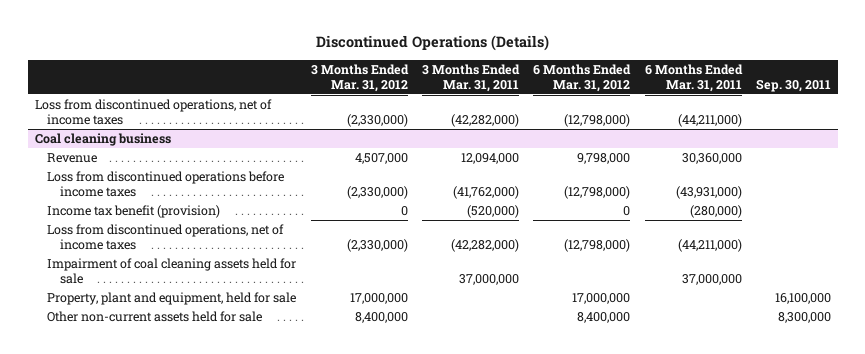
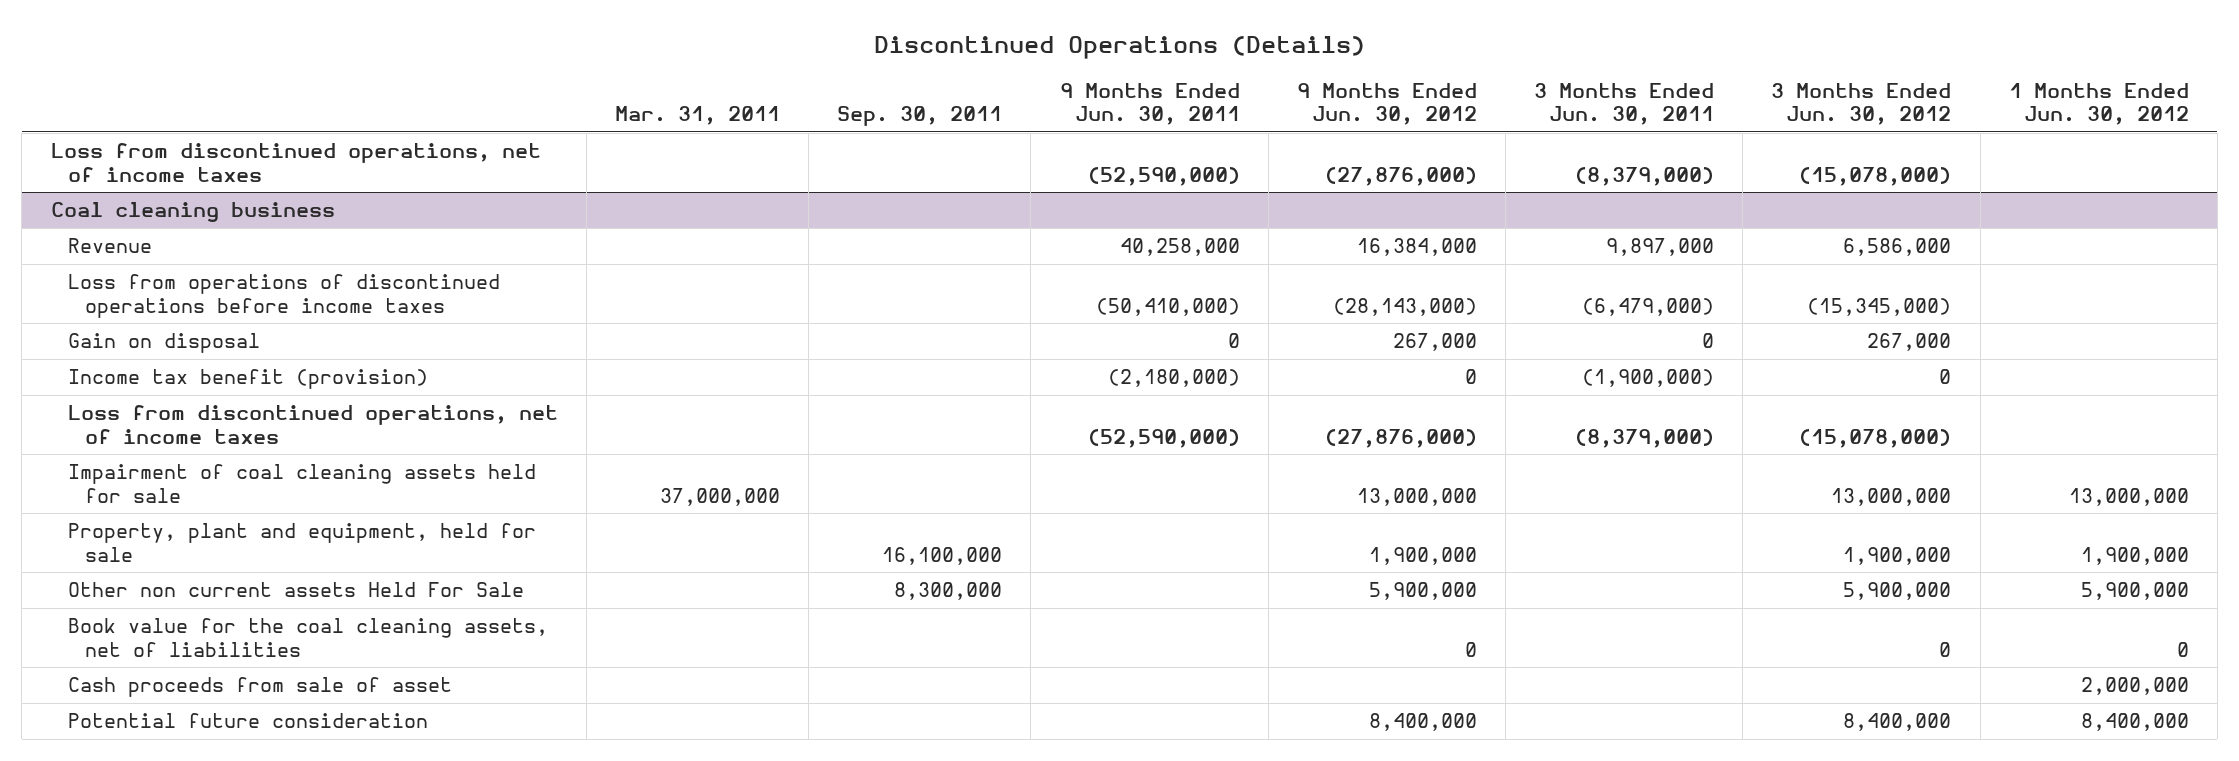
[310,63,409,92] 3 Months Ended Mar. 31, 2012 -> none
[421,63,520,92] 3 Months Ended Mar. 31, 2011 -> none
[533,63,632,92] 6 Months Ended Mar. 31, 2012 -> none
[644,63,743,92] 6 Months Ended Mar. 31, 2011 -> none
none -> [615,106,781,126] Mar. 31, 2011
none -> [1059,82,1240,126] 9 Months Ended Jun. 30, 2011
none -> [1296,82,1477,126] 9 Months Ended Jun. 30, 2012
none -> [1534,82,1715,126] 3 Months Ended Jun. 30, 2011
none -> [1771,82,1952,126] 3 Months Ended Jun. 30, 2012
none -> [2008,82,2189,126] 1 Months Ended Jun. 30, 2012
[47,170,285,198] Loss from discontinued operations before income taxes -> [67,274,500,318] Loss from operations of discontinued operations before income taxes
none -> [67,333,260,354] Gain on disposal
[47,310,263,322] Other non-current assets held for sale -> [67,582,524,598] Other non current assets Held For Sale
none -> [67,618,548,657] Book value for the coal cleaning assets, net of liabilities
none -> [67,677,452,698] Cash proceeds from sale of asset
none -> [67,713,428,729] Potential future consideration

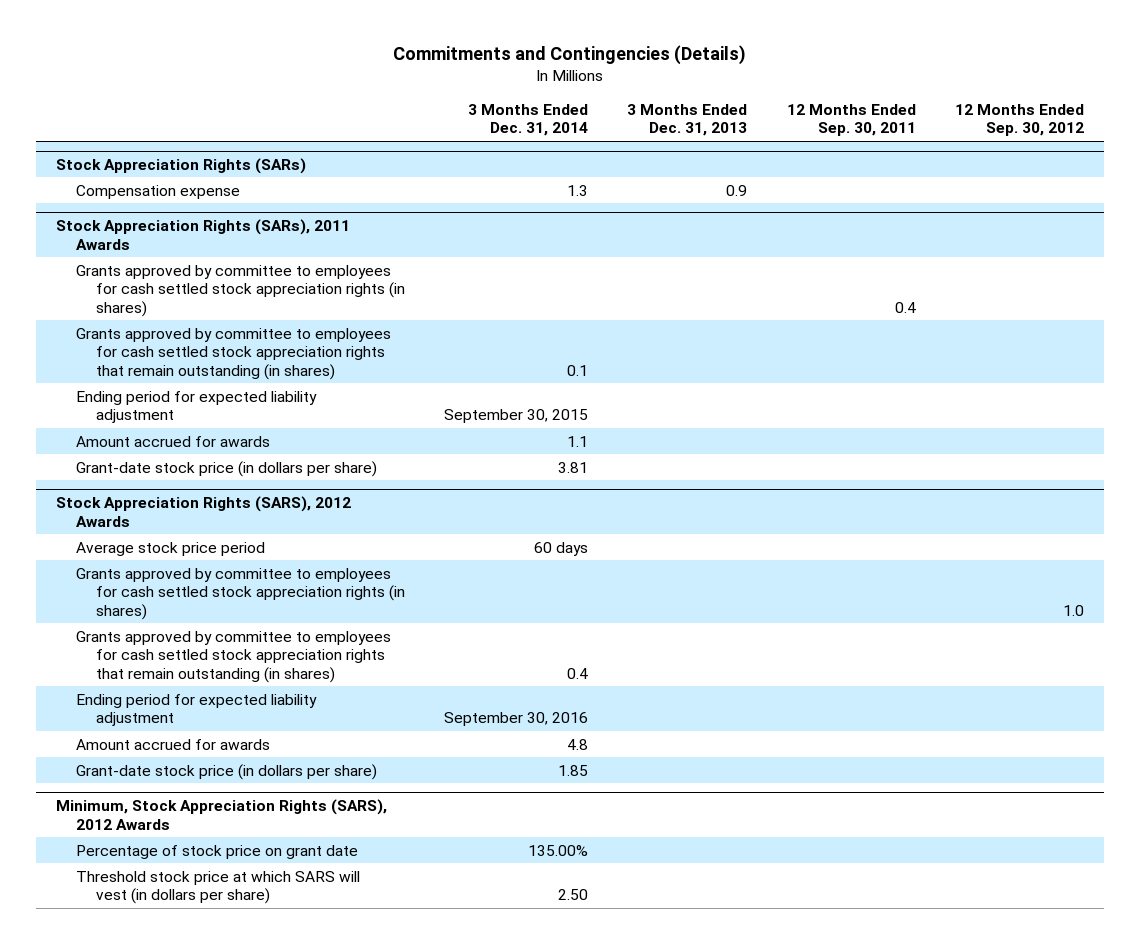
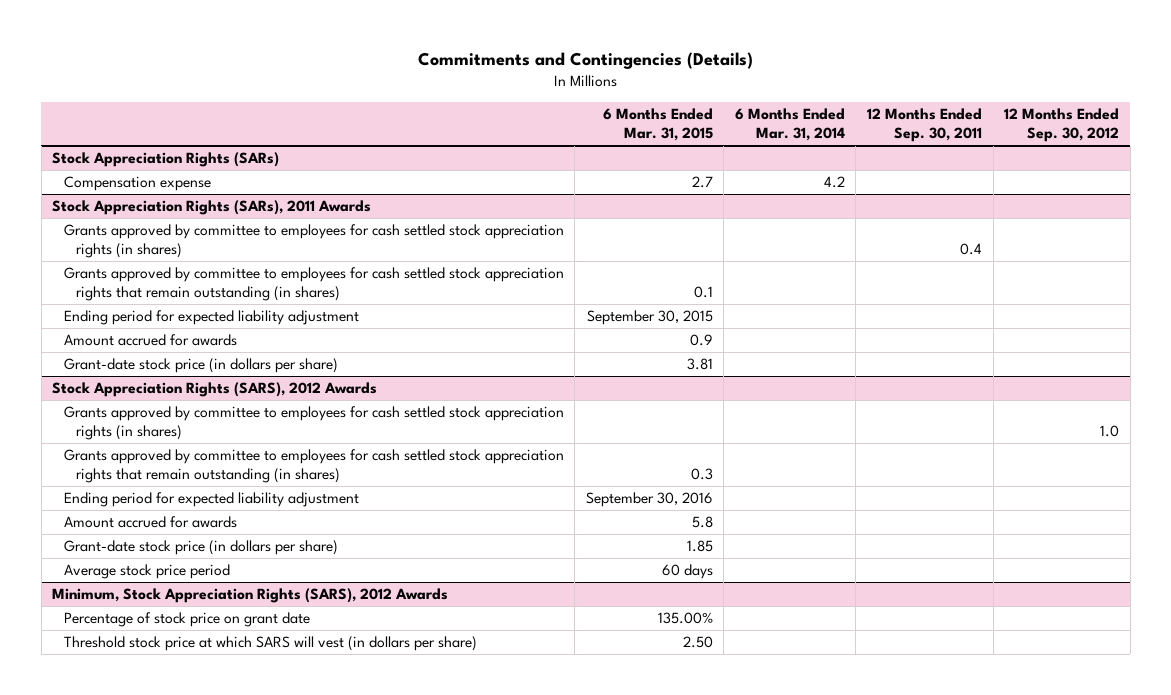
[467,103,588,137] 3 Months Ended Dec. 31, 2014 -> none
[627,103,748,137] 3 Months Ended Dec. 31, 2013 -> none
none -> [602,107,713,142] 6 Months Ended Mar. 31, 2015
none -> [734,107,845,142] 6 Months Ended Mar. 31, 2014
[75,541,265,556] Average stock price period -> [63,564,230,580] Average stock price period

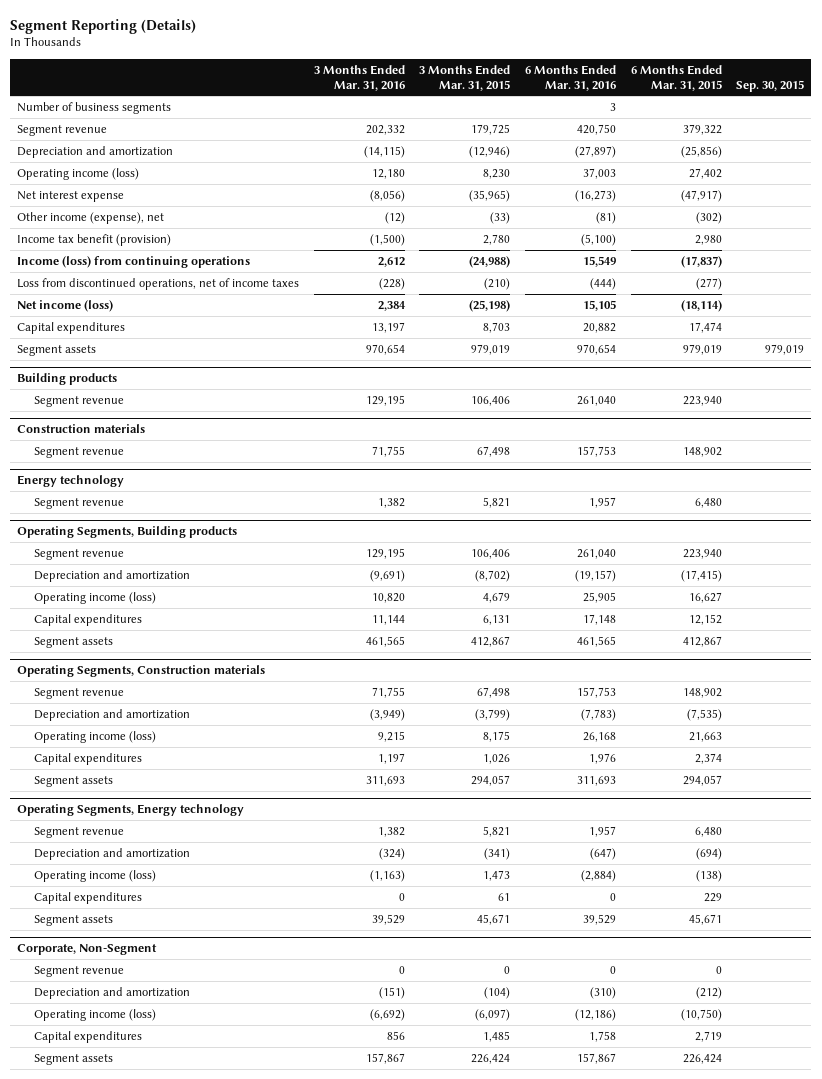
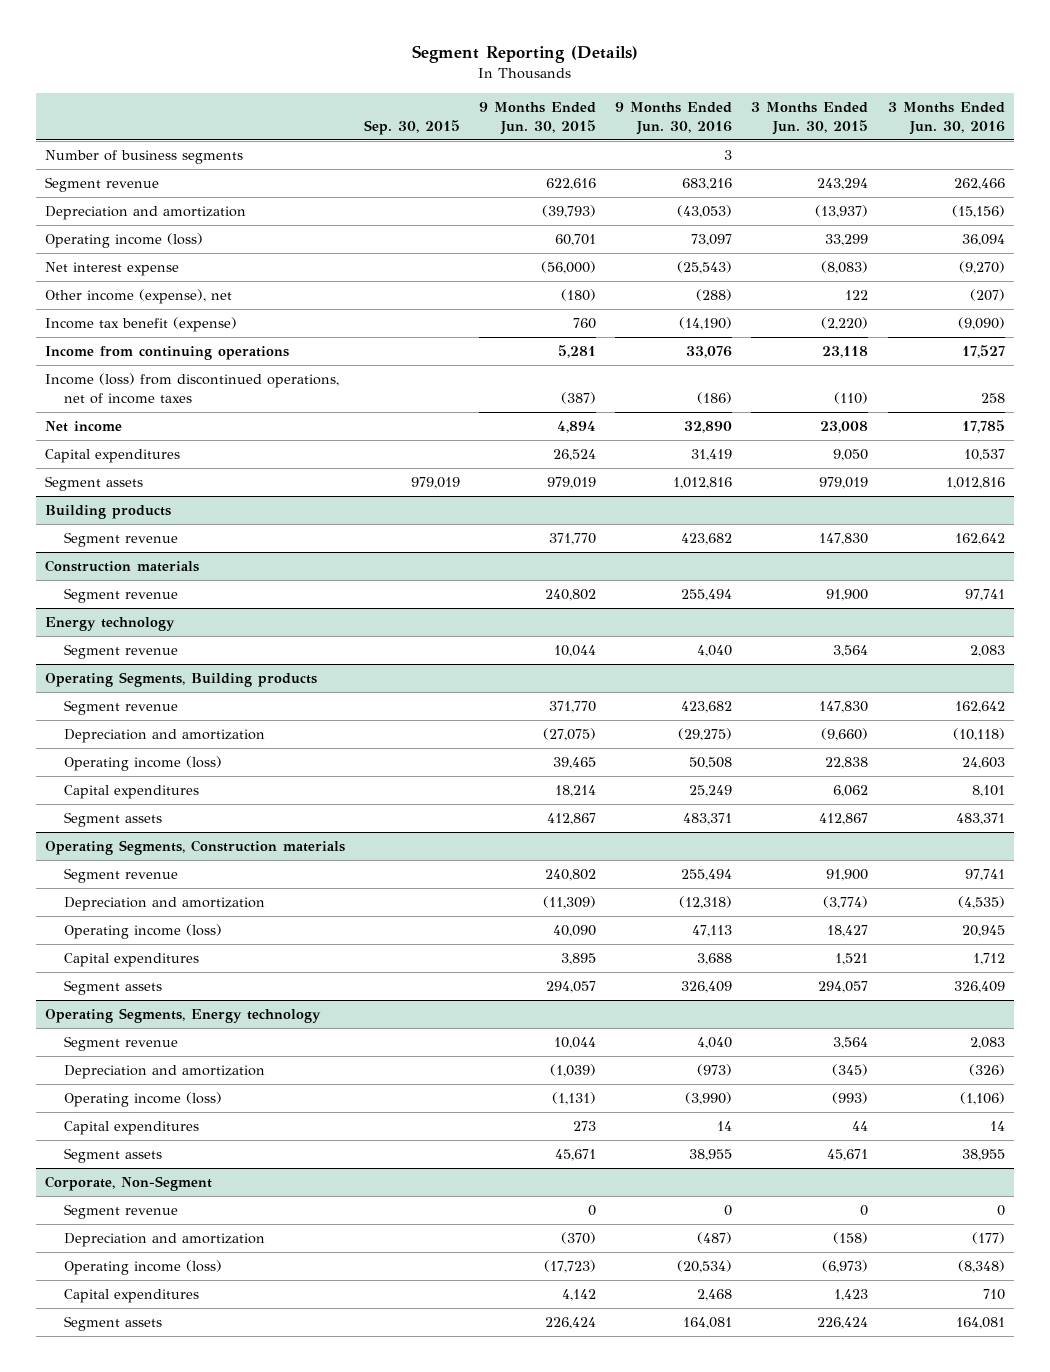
[313,65,405,91] 3 Months Ended Mar. 31, 2016 -> none
[419,65,511,91] 3 Months Ended Mar. 31, 2015 -> none
[525,65,617,91] 6 Months Ended Mar. 31, 2016 -> none
[630,65,722,91] 6 Months Ended Mar. 31, 2015 -> none
none -> [479,101,597,135] 9 Months Ended Jun. 30, 2015
none -> [615,101,733,135] 9 Months Ended Jun. 30, 2016
none -> [751,101,869,135] 3 Months Ended Jun. 30, 2015
none -> [887,101,1005,135] 3 Months Ended Jun. 30, 2016
[17,234,172,247] Income tax benefit (provision) -> [45,317,238,333] Income tax benefit (expense)
[17,256,251,269] Income (loss) from continuing operations -> [45,346,290,361] Income from continuing operations
[17,278,300,291] Loss from discontinued operations, net of income taxes -> [45,373,340,405] Income (loss) from discontinued operations, net of income taxes
[17,300,114,313] Net income (loss) -> [45,421,123,433] Net income

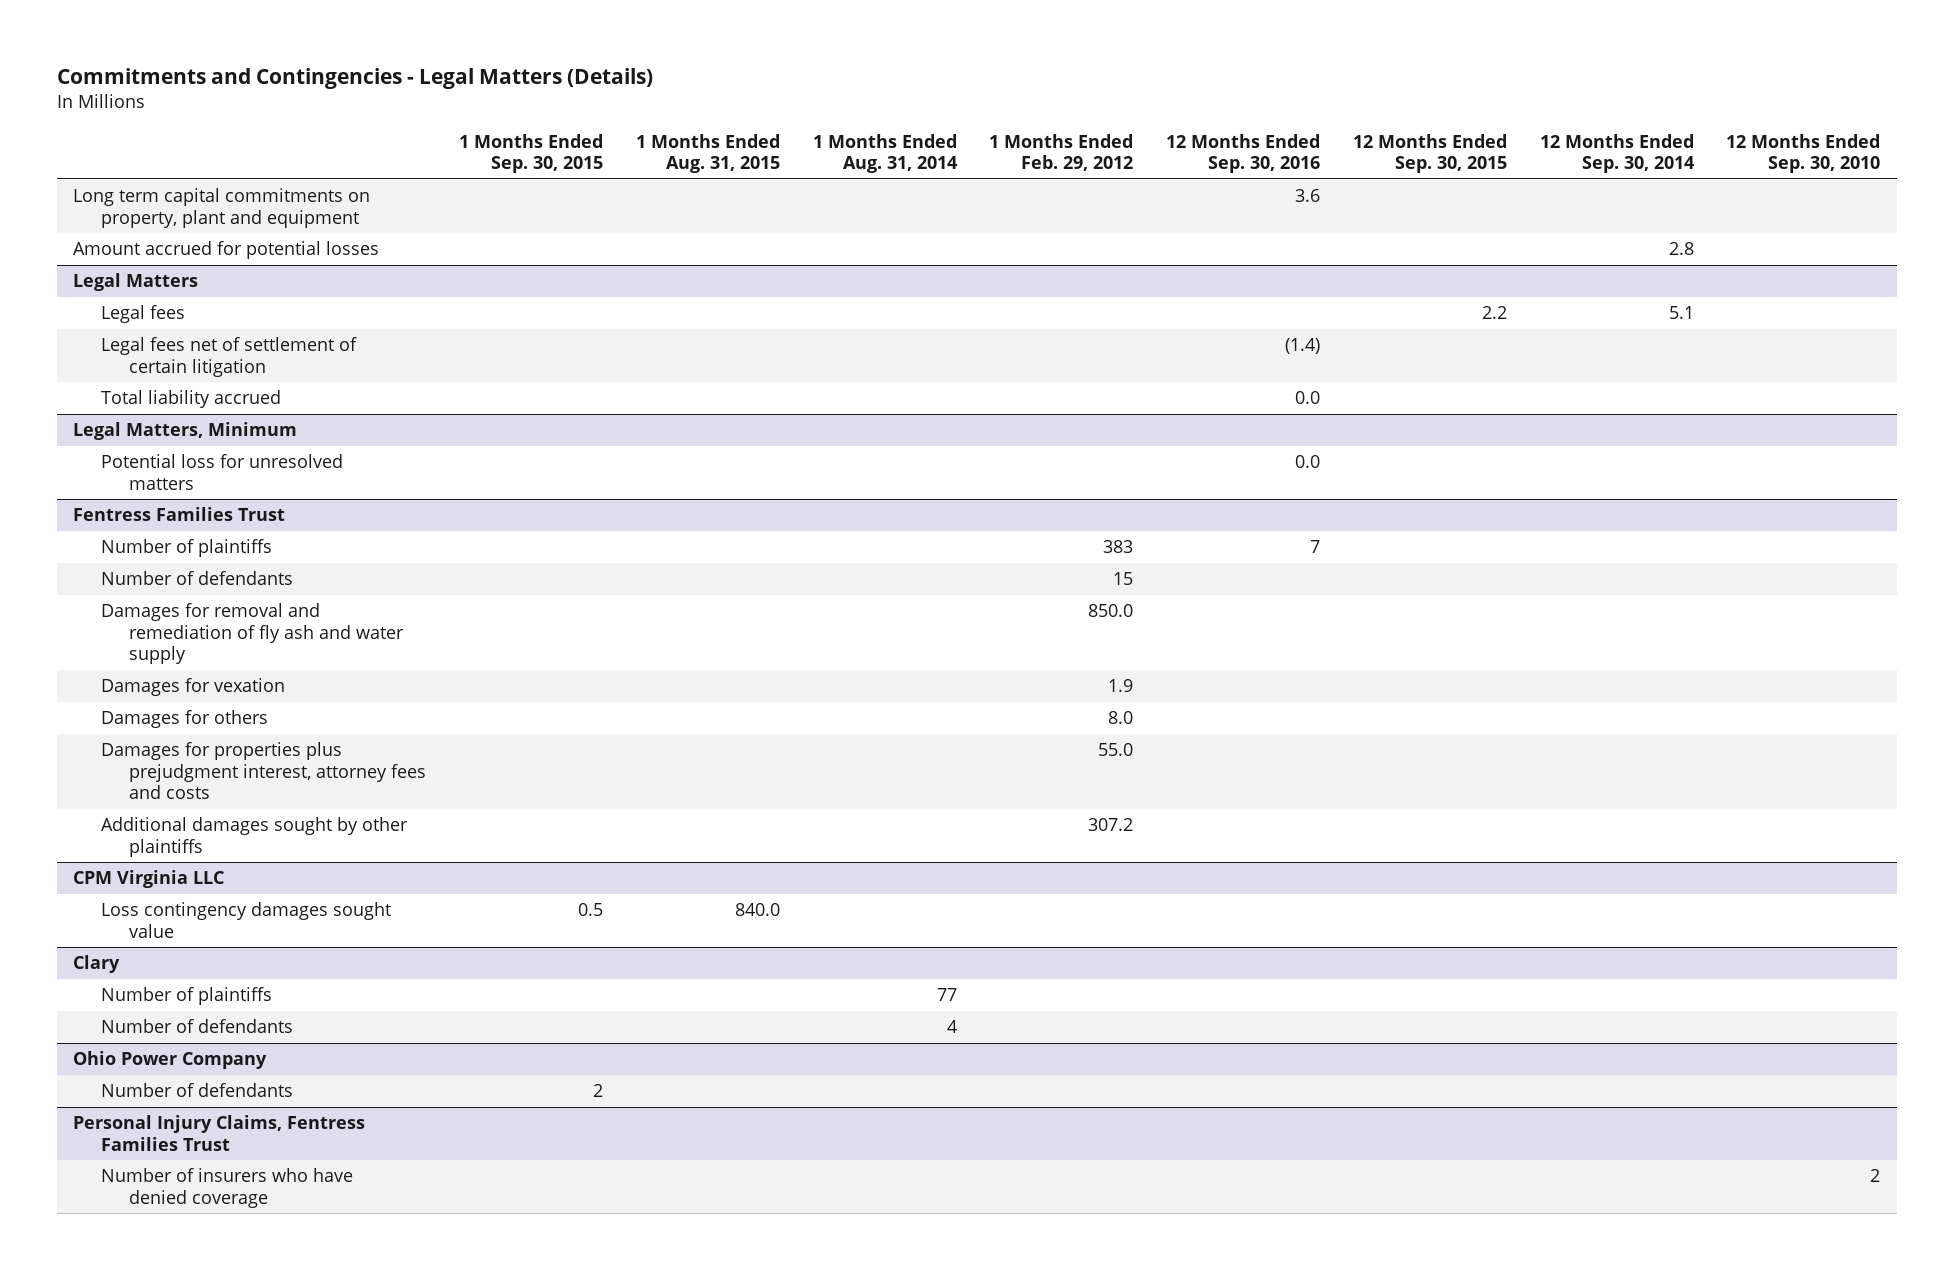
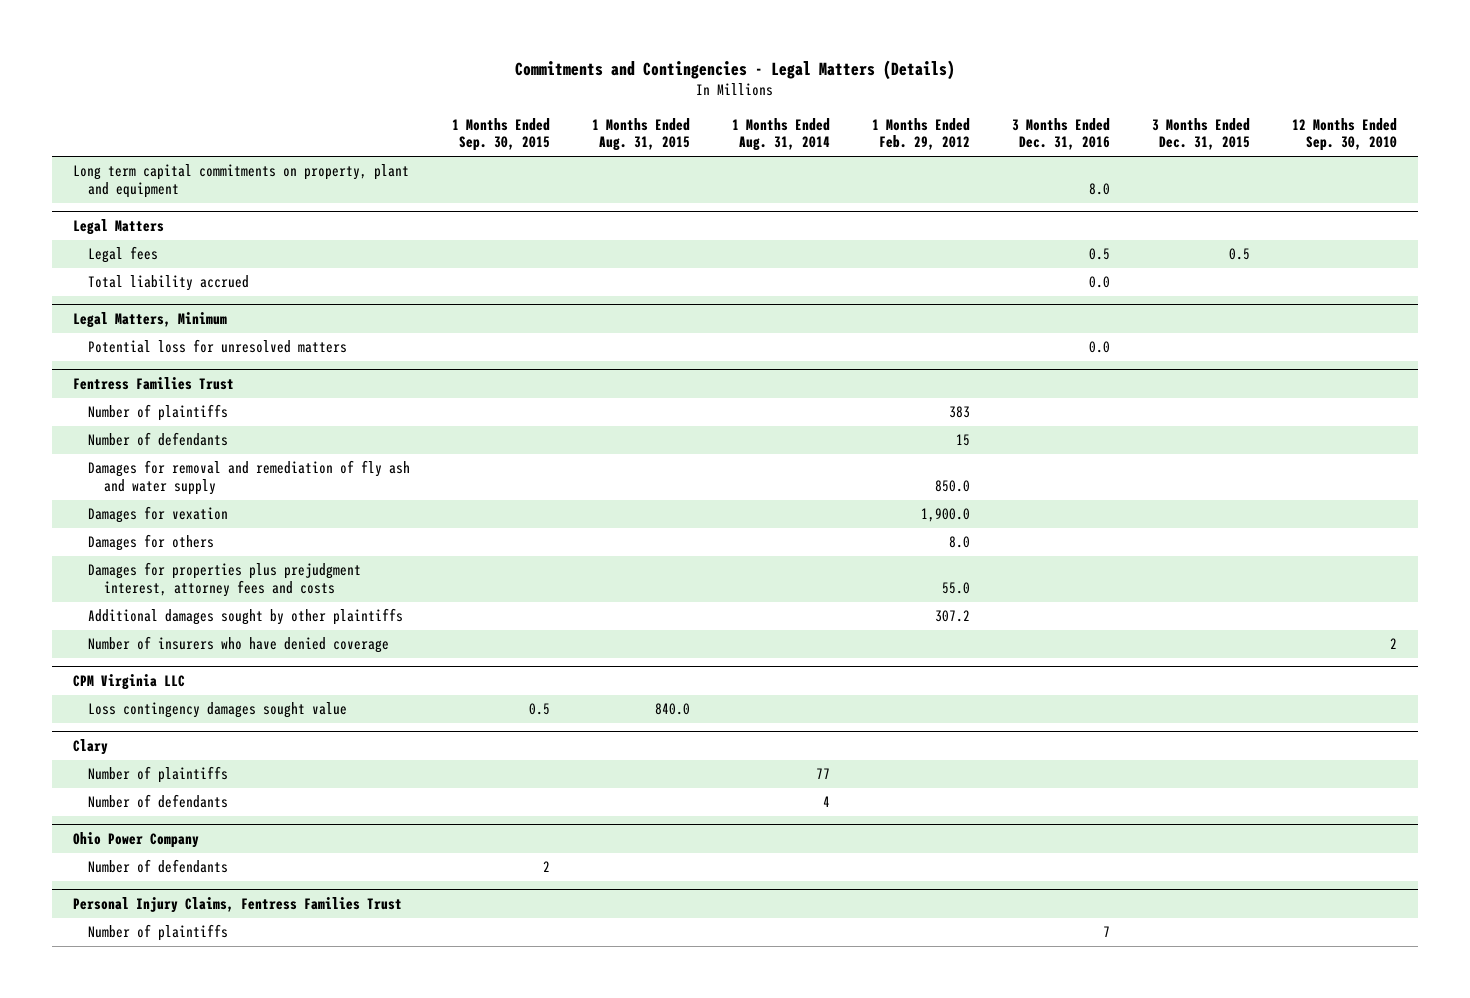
[1166,133,1321,174] 12 Months Ended Sep. 30, 2016 -> none
[1352,133,1507,174] 12 Months Ended Sep. 30, 2015 -> none
[1539,133,1694,174] 12 Months Ended Sep. 30, 2014 -> none
none -> [1012,117,1111,151] 3 Months Ended Dec. 31, 2016
none -> [1152,117,1251,151] 3 Months Ended Dec. 31, 2015
[73,241,380,260] Amount accrued for potential losses -> none
[101,337,358,377] Legal fees net of settlement of certain litigation -> none
[1108,679,1134,693] 1.9 -> [921,508,971,523] 1,900.0
none -> [88,636,390,654] Number of insurers who have denied coverage
[101,1168,354,1208] Number of insurers who have denied coverage -> none
none -> [88,924,229,942] Number of plaintiffs

